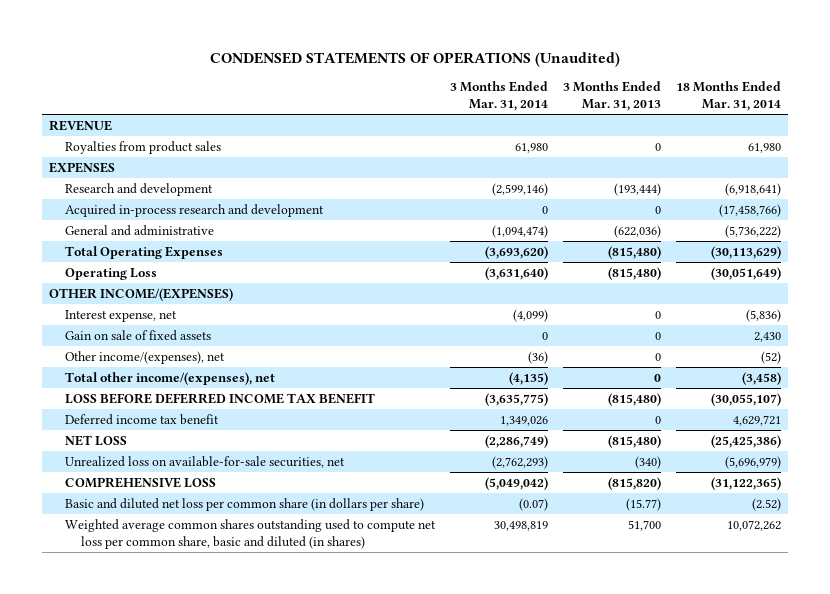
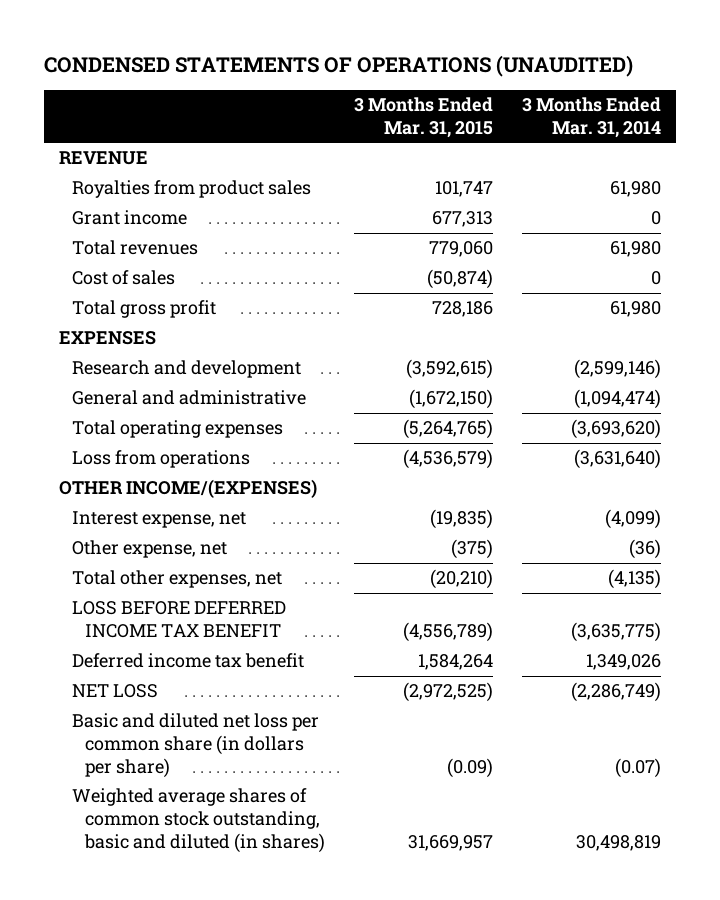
[210,51,621,67] CONDENSED STATEMENTS OF OPERATIONS (Unaudited) -> [44,54,634,77] CONDENSED STATEMENTS OF OPERATIONS (UNAUDITED)
[563,81,662,112] 3 Months Ended Mar. 31, 2013 -> none
[675,81,781,112] 18 Months Ended Mar. 31, 2014 -> none
none -> [354,97,494,138] 3 Months Ended Mar. 31, 2015
none -> [71,210,187,226] Grant income
none -> [71,240,198,256] Total revenues
none -> [71,270,175,286] Cost of sales
none -> [71,300,216,319] Total gross profit
[65,203,325,217] Acquired in-process research and development -> none
[65,245,224,259] Total Operating Expenses -> [71,420,283,439] Total operating expenses
[65,267,158,280] Operating Loss -> [71,450,250,469] Loss from operations
[65,329,212,341] Gain on sale of fixed assets -> none
[65,350,226,364] Other income/(expenses), net -> none
none -> [71,540,227,559] Other expense, net
[65,371,276,385] Total other income/(expenses), net -> [71,570,282,589] Total other expenses, net
[65,455,346,468] Unrealized loss on available-for-sale securities, net -> none
[65,476,217,488] COMPREHENSIVE LOSS -> none
[65,518,437,549] Weighted average common shares outstanding used to compute net loss per common share, basic and diluted (in shares) -> [71,788,326,853] Weighted average shares of common stock outstanding, basic and diluted (in shares)

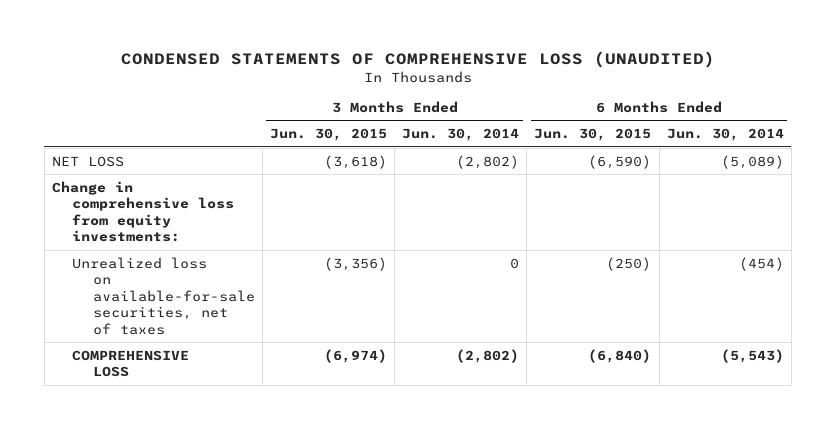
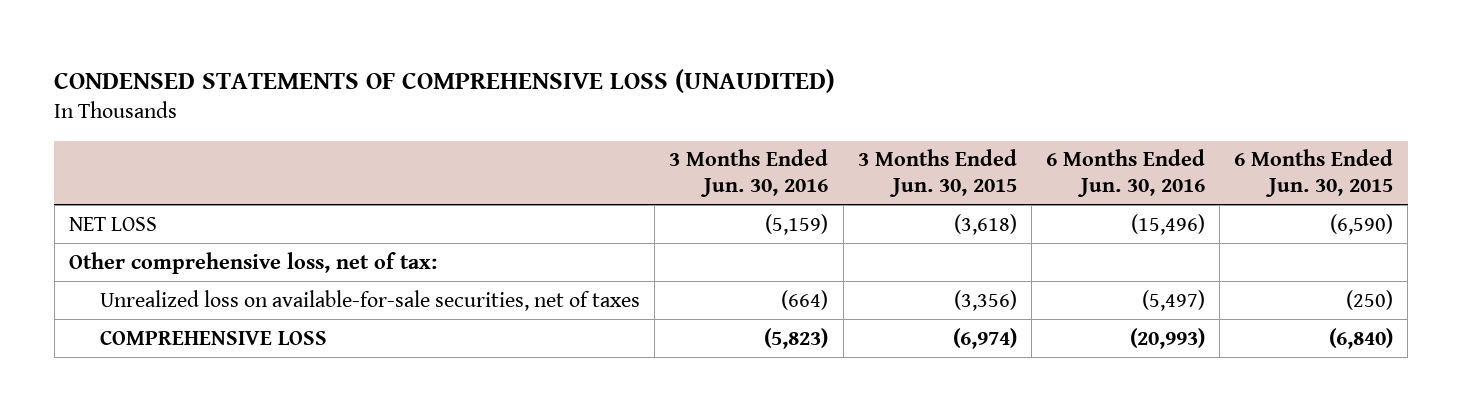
[402,128,520,142] Jun. 30, 2014 -> none
[666,128,784,142] Jun. 30, 2014 -> none
none -> [669,149,829,198] 3 Months Ended Jun. 30, 2016
none -> [1045,149,1205,198] 6 Months Ended Jun. 30, 2016
[51,180,235,243] Change in comprehensive loss from equity investments: -> [68,251,437,274] Other comprehensive loss, net of tax:

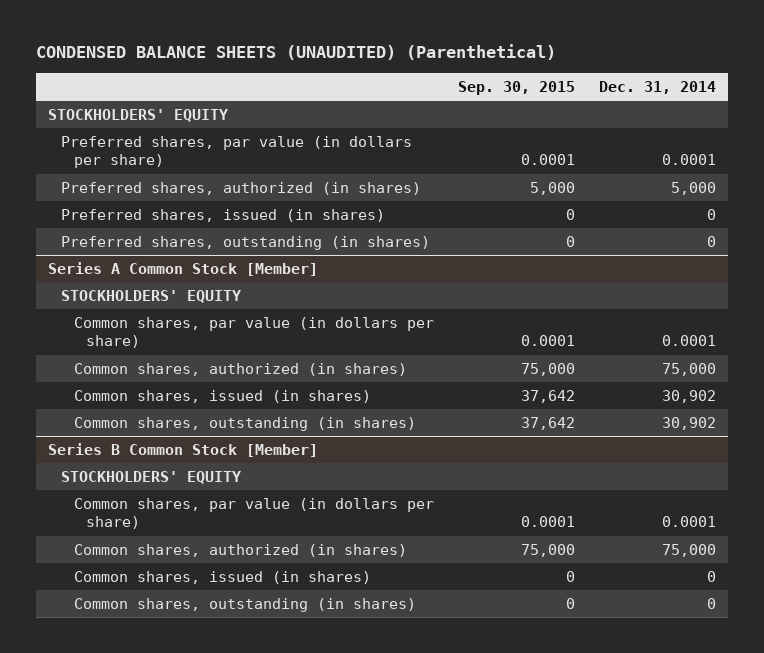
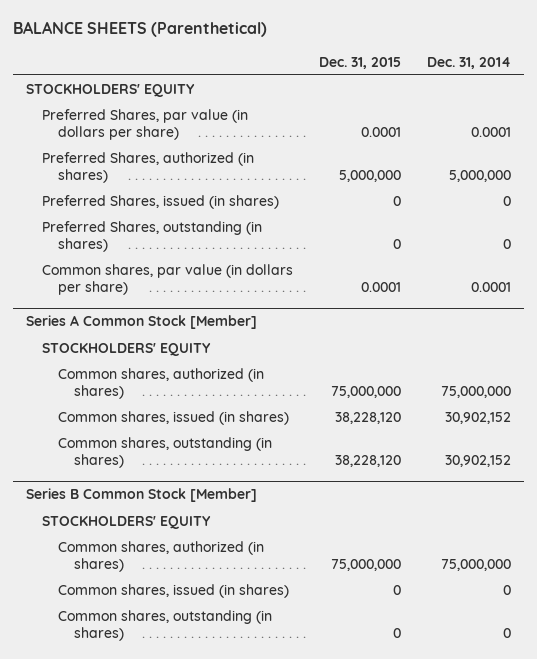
[35,44,556,61] CONDENSED BALANCE SHEETS (UNAUDITED) (Parenthetical) -> [12,21,267,38] BALANCE SHEETS (Parenthetical)
[457,80,575,95] Sep. 30, 2015 -> none
none -> [318,56,401,69] Dec. 31, 2015
[60,135,412,169] Preferred shares, par value (in dollars per share) -> [41,109,248,140] Preferred Shares, par value (in dollars per share)
[60,181,421,195] Preferred shares, authorized (in shares) -> [41,152,254,183] Preferred Shares, authorized (in shares)
[670,181,716,195] 5,000 -> [449,169,512,182] 5,000,000
[60,208,385,222] Preferred shares, issued (in shares) -> [41,195,279,210] Preferred Shares, issued (in shares)
[60,235,430,250] Preferred shares, outstanding (in shares) -> [41,221,262,252] Preferred Shares, outstanding (in shares)
none -> [41,264,293,295] Common shares, par value (in dollars per share)
[73,316,434,349] Common shares, par value (in dollars per share) -> none
[661,362,716,376] 75,000 -> [441,385,512,398] 75,000,000
[661,389,716,403] 30,902 -> [445,412,512,425] 30,902,152
[661,416,716,430] 30,902 -> [445,454,512,467] 30,902,152
[73,497,434,530] Common shares, par value (in dollars per share) -> none
[661,543,716,557] 75,000 -> [441,558,512,571] 75,000,000

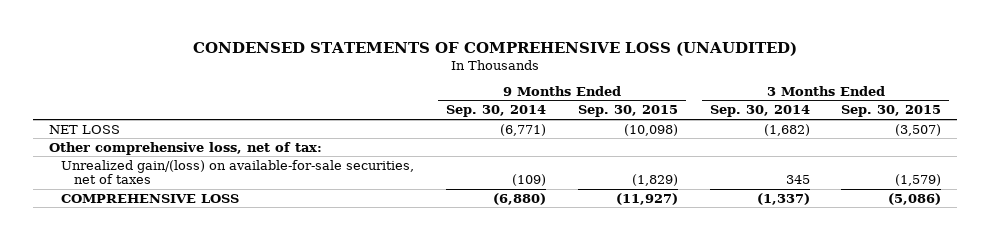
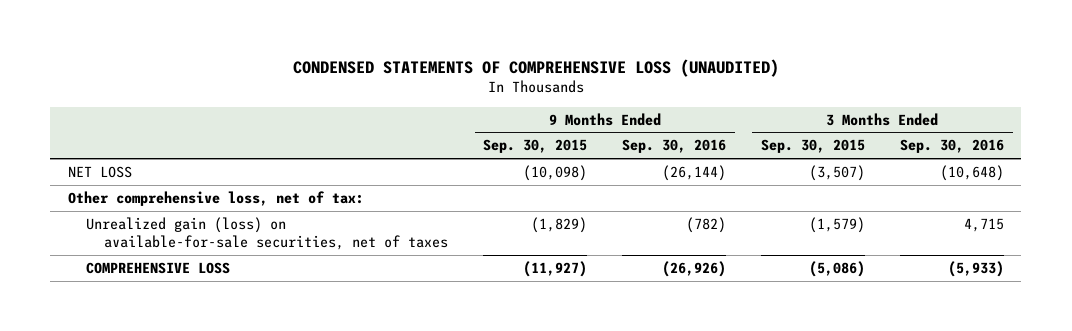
[446,105,547,118] Sep. 30, 2014 -> none
[709,105,810,118] Sep. 30, 2014 -> none
none -> [622,139,727,154] Sep. 30, 2016
none -> [899,139,1004,154] Sep. 30, 2016
[61,159,415,185] Unrealized gain/(loss) on available-for-sale securities, net of taxes -> [86,216,449,251] Unrealized gain (loss) on available-for-sale securities, net of taxes

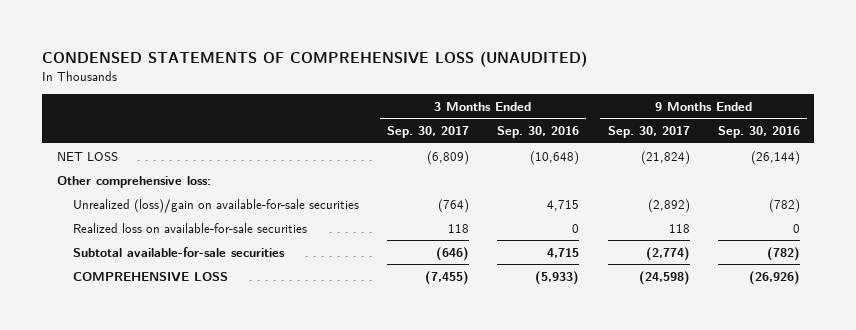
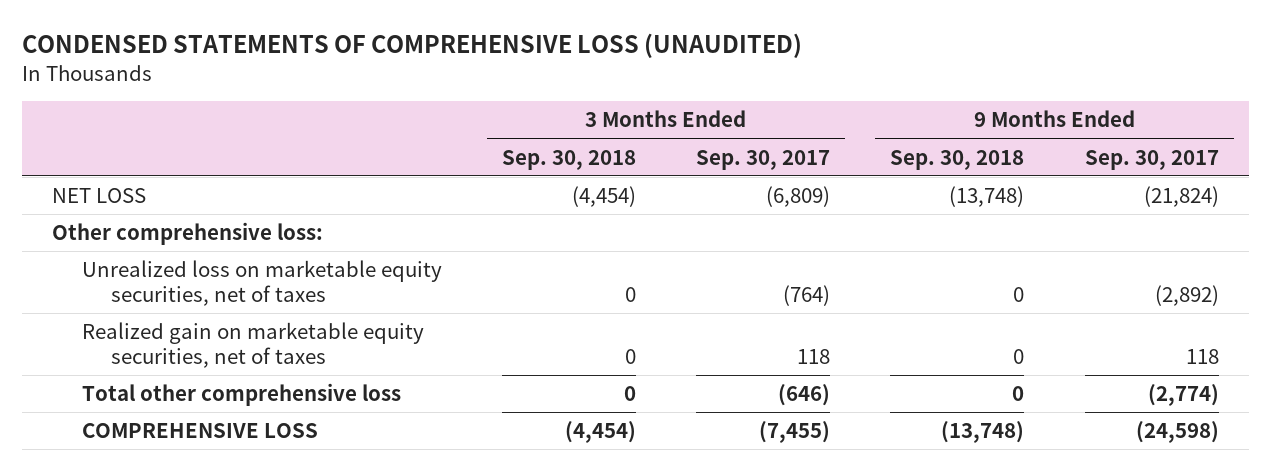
[497,126,580,139] Sep. 30, 2016 -> none
[717,126,800,139] Sep. 30, 2016 -> none
none -> [501,149,636,170] Sep. 30, 2018
none -> [890,149,1025,170] Sep. 30, 2018
[72,198,359,213] Unrealized (loss)/gain on available-for-sale securities -> [81,260,442,307] Unrealized loss on marketable equity securities, net of taxes
[72,222,307,233] Realized loss on available-for-sale securities -> [81,322,424,369] Realized gain on marketable equity securities, net of taxes
[72,246,285,257] Subtotal available-for-sale securities -> [81,383,401,407] Total other comprehensive loss

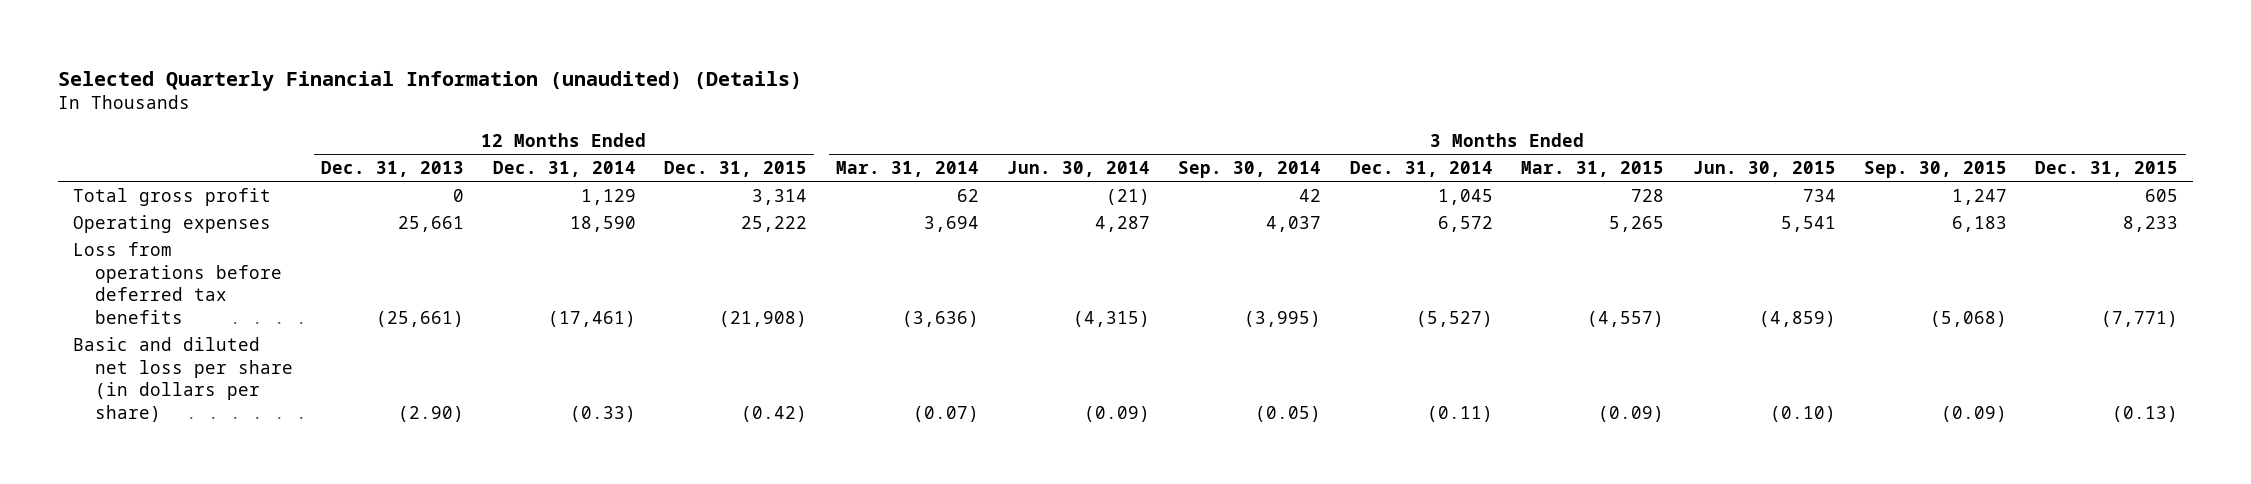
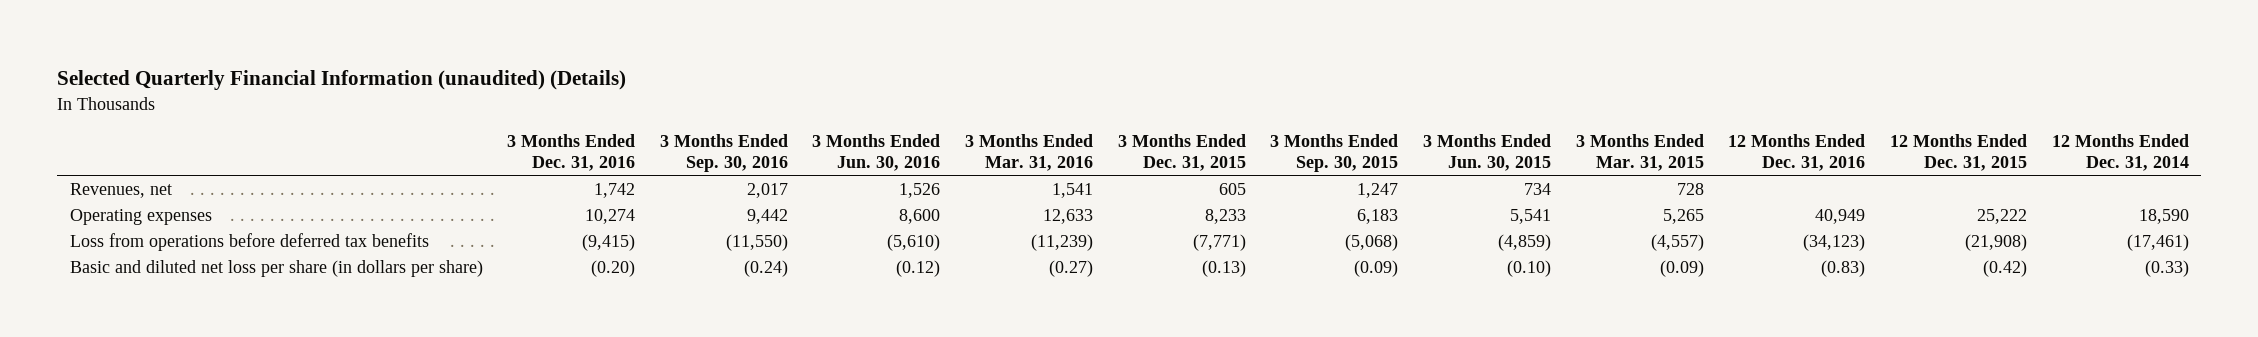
[321,161,465,178] Dec. 31, 2013 -> none
[835,161,979,178] Mar. 31, 2014 -> none
[1007,161,1151,178] Jun. 30, 2014 -> none
[1178,161,1322,179] Sep. 30, 2014 -> none
[1349,161,1493,178] Dec. 31, 2014 -> none
none -> [507,133,636,171] 3 Months Ended Dec. 31, 2016
none -> [659,133,788,172] 3 Months Ended Sep. 30, 2016
none -> [812,133,941,171] 3 Months Ended Jun. 30, 2016
none -> [965,133,1094,171] 3 Months Ended Mar. 31, 2016
none -> [1728,133,1866,171] 12 Months Ended Dec. 31, 2016
[72,187,271,206] Total gross profit -> none
none -> [69,183,172,199] Revenues, net

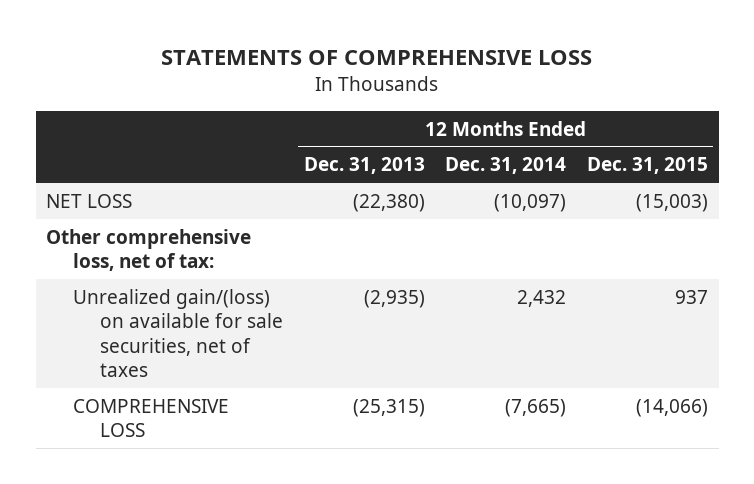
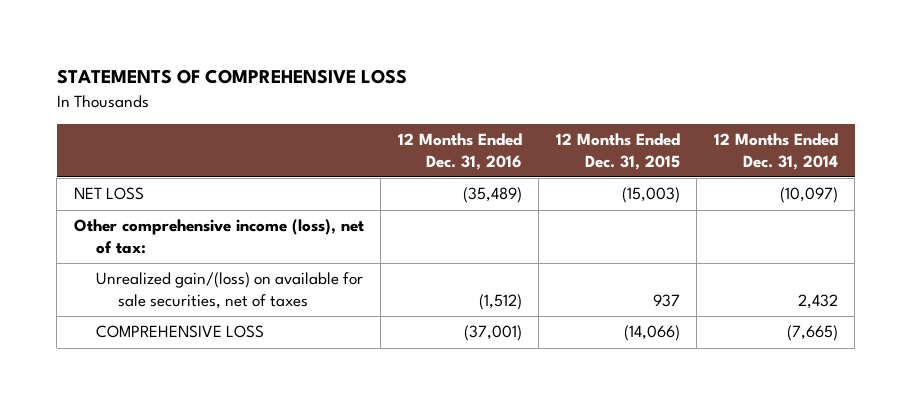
[303,157,425,175] Dec. 31, 2013 -> none
none -> [397,133,522,170] 12 Months Ended Dec. 31, 2016
[46,228,252,272] Other comprehensive loss, net of tax: -> [73,219,364,255] Other comprehensive income (loss), net of tax:

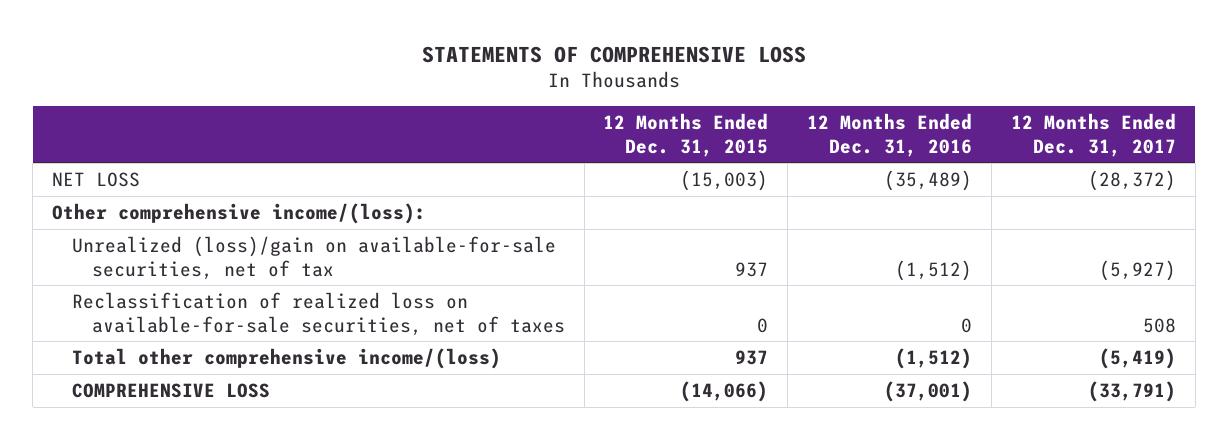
[713,133,838,170] 12 Months Ended Dec. 31, 2014 -> none
none -> [1010,112,1176,157] 12 Months Ended Dec. 31, 2017
[73,219,364,255] Other comprehensive income (loss), net of tax: -> [52,202,427,224] Other comprehensive income/(loss):
[95,272,363,310] Unrealized gain/(loss) on available for sale securities, net of taxes -> [71,235,556,280] Unrealized (loss)/gain on available-for-sale securities, net of tax
none -> [71,291,565,336] Reclassification of realized loss on available-for-sale securities, net of taxes
none -> [71,347,501,369] Total other comprehensive income/(loss)

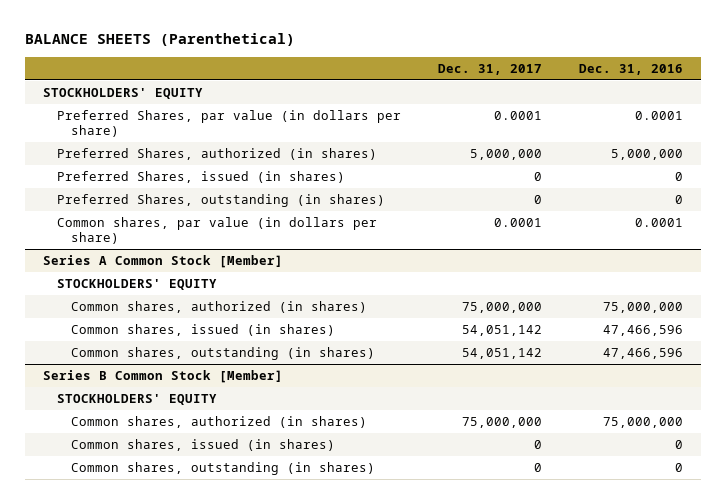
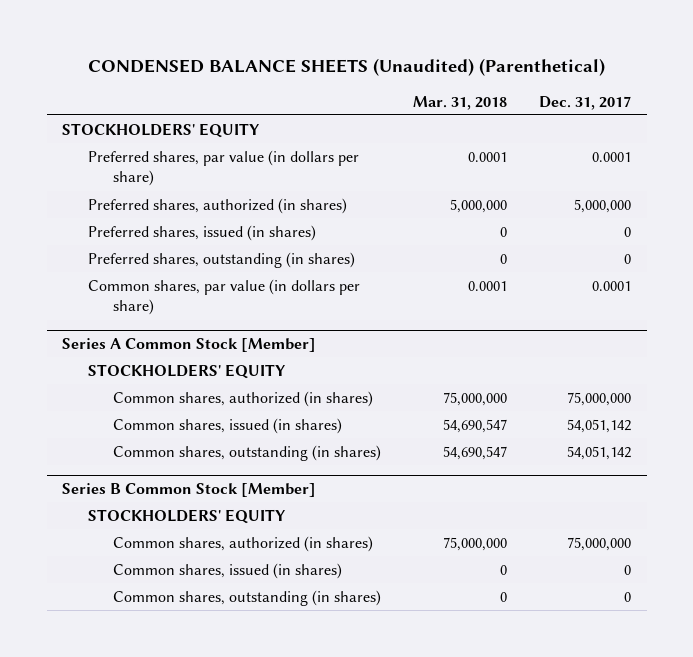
[24,33,295,47] BALANCE SHEETS (Parenthetical) -> [87,57,605,76] CONDENSED BALANCE SHEETS (Unaudited) (Parenthetical)
[578,63,683,75] Dec. 31, 2016 -> none
none -> [413,95,508,110] Mar. 31, 2018
[56,110,401,137] Preferred Shares, par value (in dollars per share) -> [87,149,359,187] Preferred shares, par value (in dollars per share)
[56,148,377,161] Preferred Shares, authorized (in shares) -> [87,197,347,214] Preferred shares, authorized (in shares)
[56,171,345,184] Preferred Shares, issued (in shares) -> [87,224,316,241] Preferred shares, issued (in shares)
[56,194,385,208] Preferred Shares, outstanding (in shares) -> [87,251,355,268] Preferred shares, outstanding (in shares)

